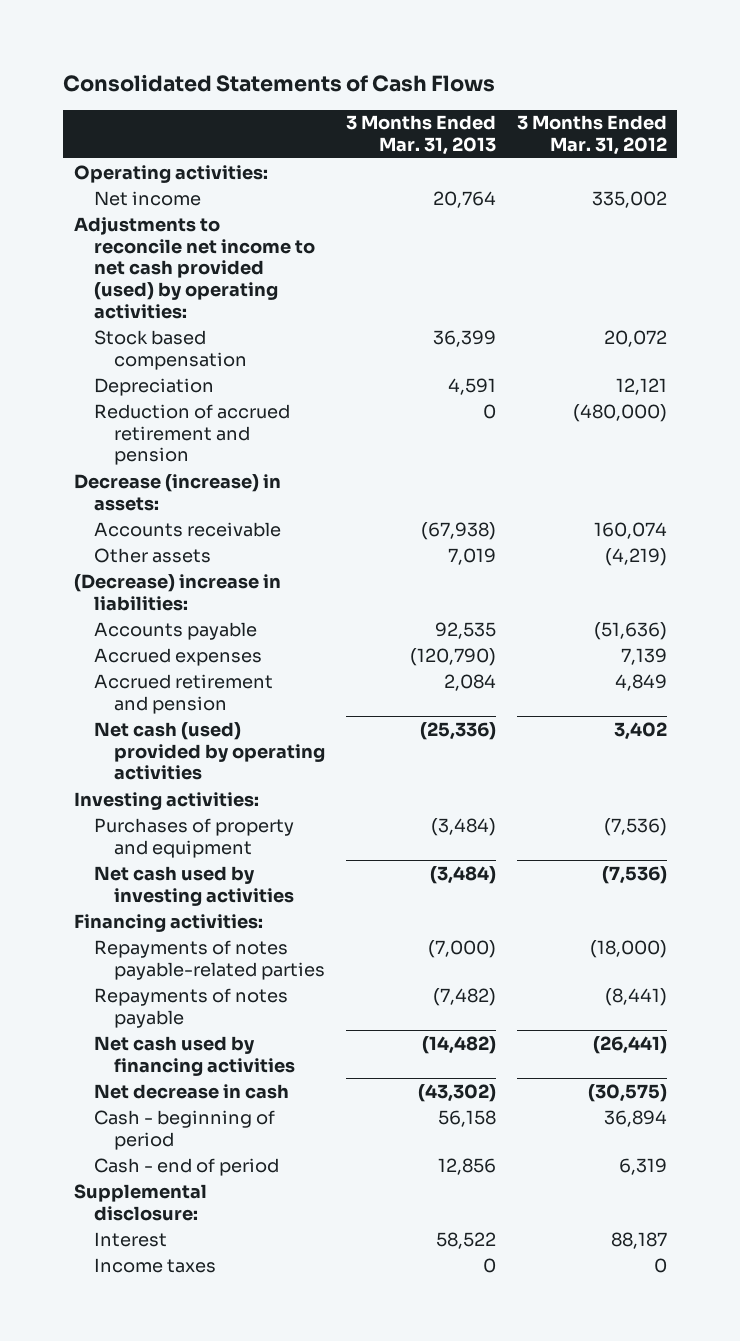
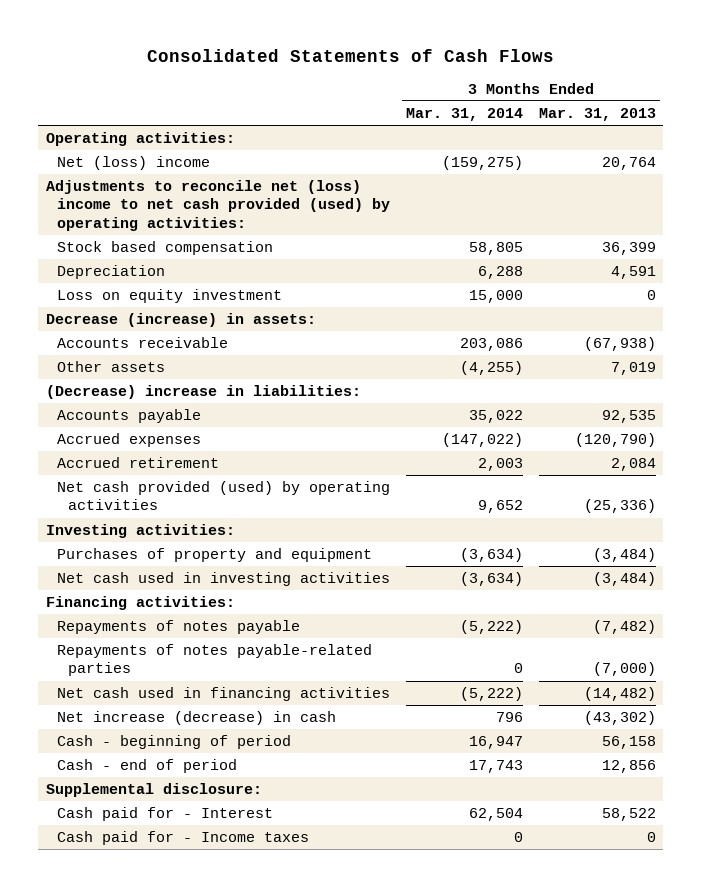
[516,115,667,156] 3 Months Ended Mar. 31, 2012 -> none
none -> [405,108,523,122] Mar. 31, 2014
[93,190,201,206] Net income -> [57,156,211,171] Net (loss) income
[73,216,315,319] Adjustments to reconcile net income to net cash provided (used) by operating activities: -> [46,180,391,231] Adjustments to reconcile net (loss) income to net cash provided (used) by operating activities:
[93,403,290,466] Reduction of accrued retirement and pension -> none
none -> [57,289,283,304] Loss on equity investment
[93,673,273,714] Accrued retirement and pension -> [57,457,220,469] Accrued retirement
[93,721,326,781] Net cash (used) provided by operating activities -> [57,481,391,511] Net cash provided (used) by operating activities
[93,865,295,906] Net cash used by investing activities -> [57,572,391,587] Net cash used in investing activities
[93,939,326,980] Repayments of notes payable-related parties -> [57,644,373,677] Repayments of notes payable-related parties
[93,1035,296,1076] Net cash used by financing activities -> [57,687,391,702] Net cash used in financing activities
[93,1083,289,1099] Net decrease in cash -> [57,711,337,726] Net increase (decrease) in cash
[93,1231,167,1247] Interest -> [57,807,274,822] Cash paid for - Interest
[93,1257,216,1273] Income taxes -> [57,831,310,846] Cash paid for - Income taxes

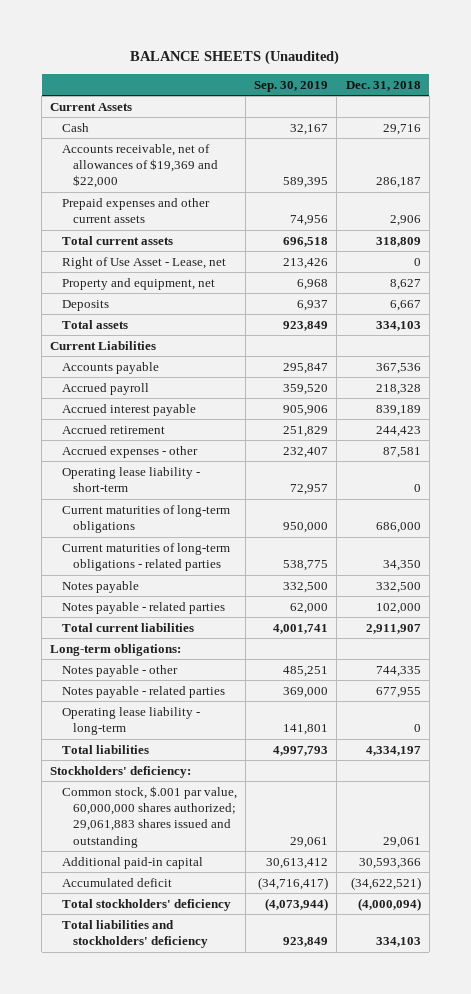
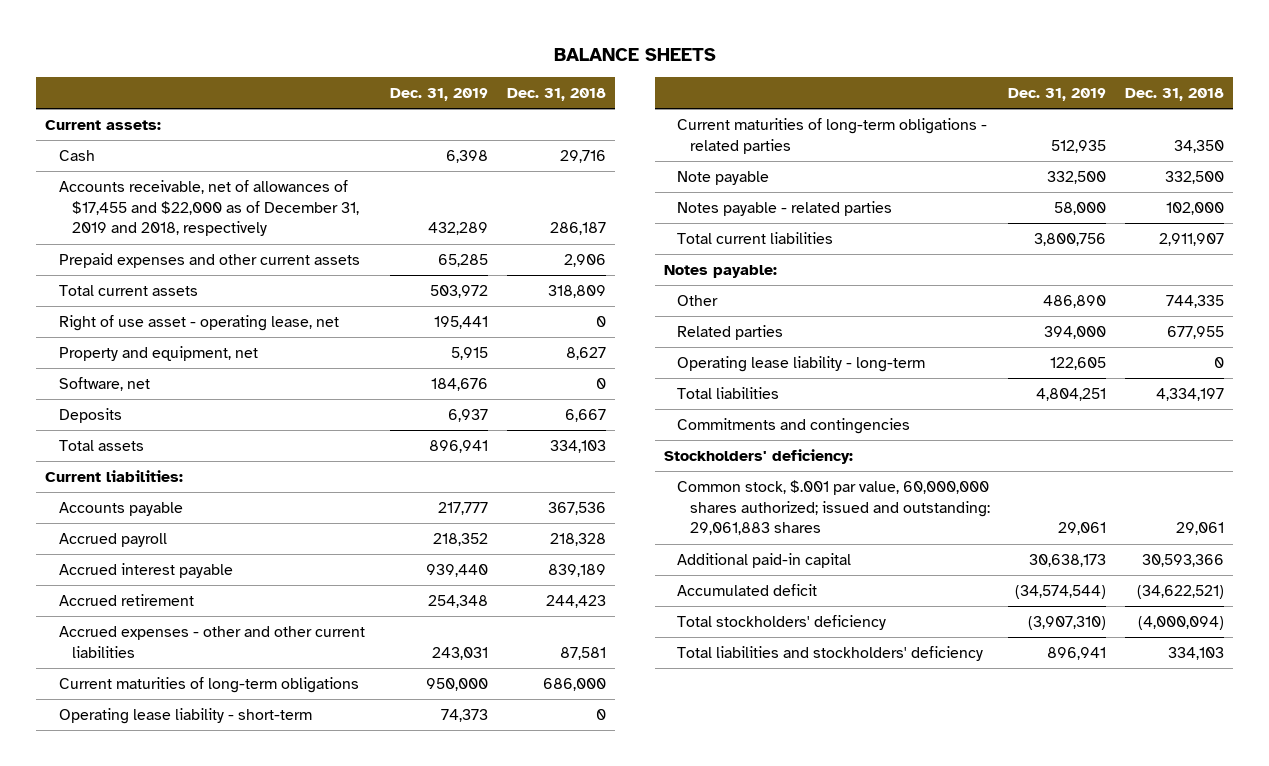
[130,50,340,66] BALANCE SHEETS (Unaudited) -> [553,48,716,62] BALANCE SHEETS
[254,80,329,92] Sep. 30, 2019 -> none
none -> [390,87,489,101] Dec. 31, 2019
[50,102,133,111] Current Assets -> [45,120,162,131] Current assets:
[61,143,219,189] Accounts receivable, net of allowances of $19,369 and $22,000 -> [58,180,359,237] Accounts receivable, net of allowances of $17,455 and $22,000 as of December 31, 2019 and 2018, respectively
[61,256,226,269] Right of Use Asset - Lease, net -> [58,315,339,332] Right of use asset - operating lease, net
none -> [58,377,150,392] Software, net
[50,340,157,350] Current Liabilities -> [45,470,184,483] Current liabilities:
[61,445,198,458] Accrued expenses - other -> [58,626,365,658] Accrued expenses - other and other current liabilities
[61,466,200,493] Operating lease liability - short-term -> [58,708,312,725] Operating lease liability - short-term
[61,580,139,593] Notes payable -> [676,171,769,186] Note payable
[50,643,182,656] Long-term obligations: -> none
none -> [663,265,777,279] Notes payable:
[61,664,178,677] Notes payable - other -> [676,295,718,307] Other
[61,685,225,698] Notes payable - related parties -> [676,325,783,341] Related parties
none -> [676,418,910,435] Commitments and contingencies
[61,785,237,848] Common stock, $.001 par value, 60,000,000 shares authorized; 29,061,883 shares issued and outstanding -> [676,480,991,536] Common stock, $.001 par value, 60,000,000 shares authorized; issued and outstanding: 29,061,883 shares

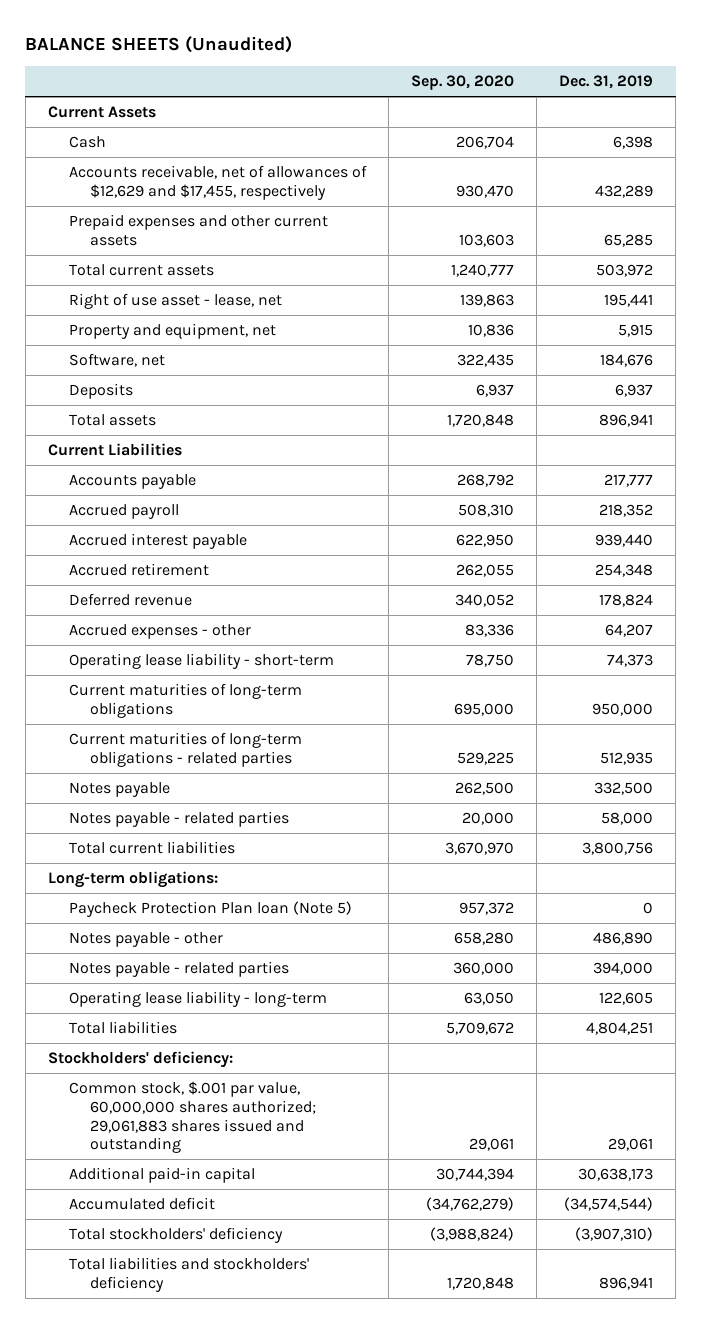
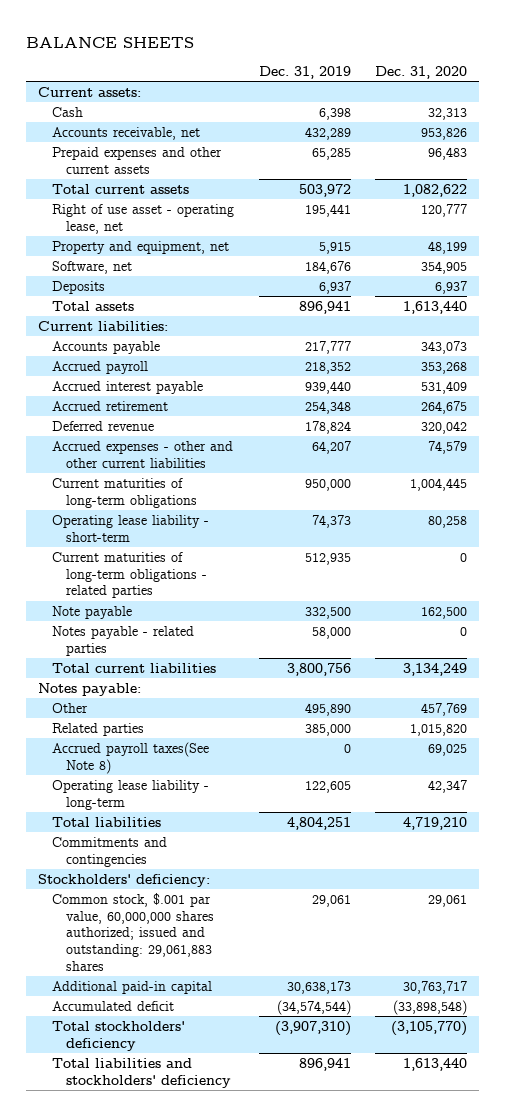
[25,36,293,54] BALANCE SHEETS (Unaudited) -> [26,36,195,48] BALANCE SHEETS
[411,75,515,91] Sep. 30, 2020 -> none
none -> [374,66,467,80] Dec. 31, 2020
[47,106,156,119] Current Assets -> [38,86,142,97] Current assets:
[68,165,367,200] Accounts receivable, net of allowances of $12,629 and $17,455, respectively -> [52,126,201,140] Accounts receivable, net
[68,293,282,310] Right of use asset - lease, net -> [52,203,235,234] Right of use asset - operating lease, net
[47,443,182,457] Current Liabilities -> [38,320,169,331] Current liabilities:
[68,624,251,640] Accrued expenses - other -> [52,440,234,468] Accrued expenses - other and other current liabilities
[68,653,334,670] Operating lease liability - short-term -> [52,514,210,542] Operating lease liability - short-term
[68,782,170,798] Notes payable -> [52,605,133,619] Note payable
[47,871,218,889] Long-term obligations: -> none
[68,901,352,918] Paycheck Protection Plan loan (Note 5) -> none
none -> [38,682,142,696] Notes payable:
[68,932,223,948] Notes payable - other -> [52,702,89,713] Other
[593,932,654,946] 486,890 -> [304,702,351,716] 495,890
[68,961,289,978] Notes payable - related parties -> [52,722,145,736] Related parties
[593,962,654,976] 394,000 -> [304,723,351,736] 385,000
none -> [52,741,210,774] Accrued payroll taxes(See Note 8)
none -> [52,836,168,867] Commitments and contingencies
[68,1081,317,1154] Common stock, $.001 par value, 60,000,000 shares authorized; 29,061,883 shares issued and outstanding -> [52,892,215,971] Common stock, $.001 par value, 60,000,000 shares authorized; issued and outstanding: 29,061,883 shares

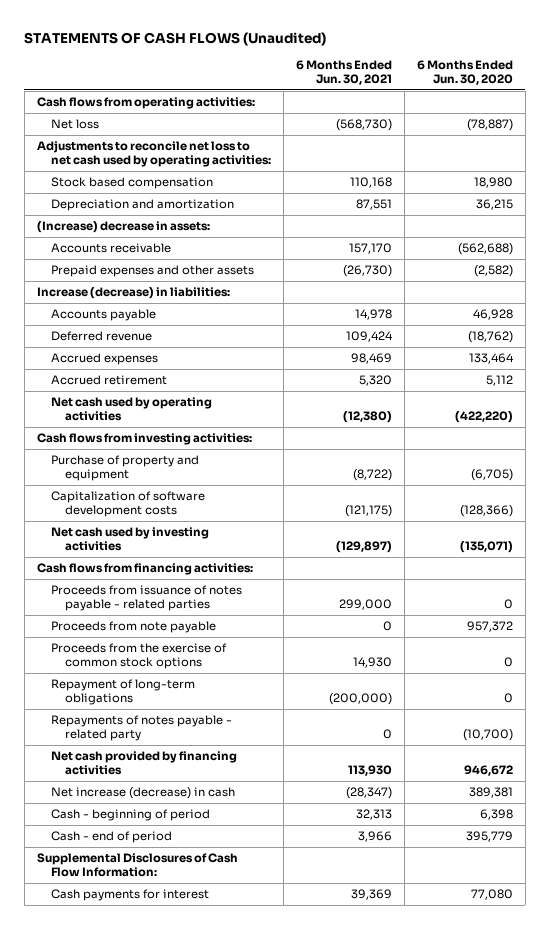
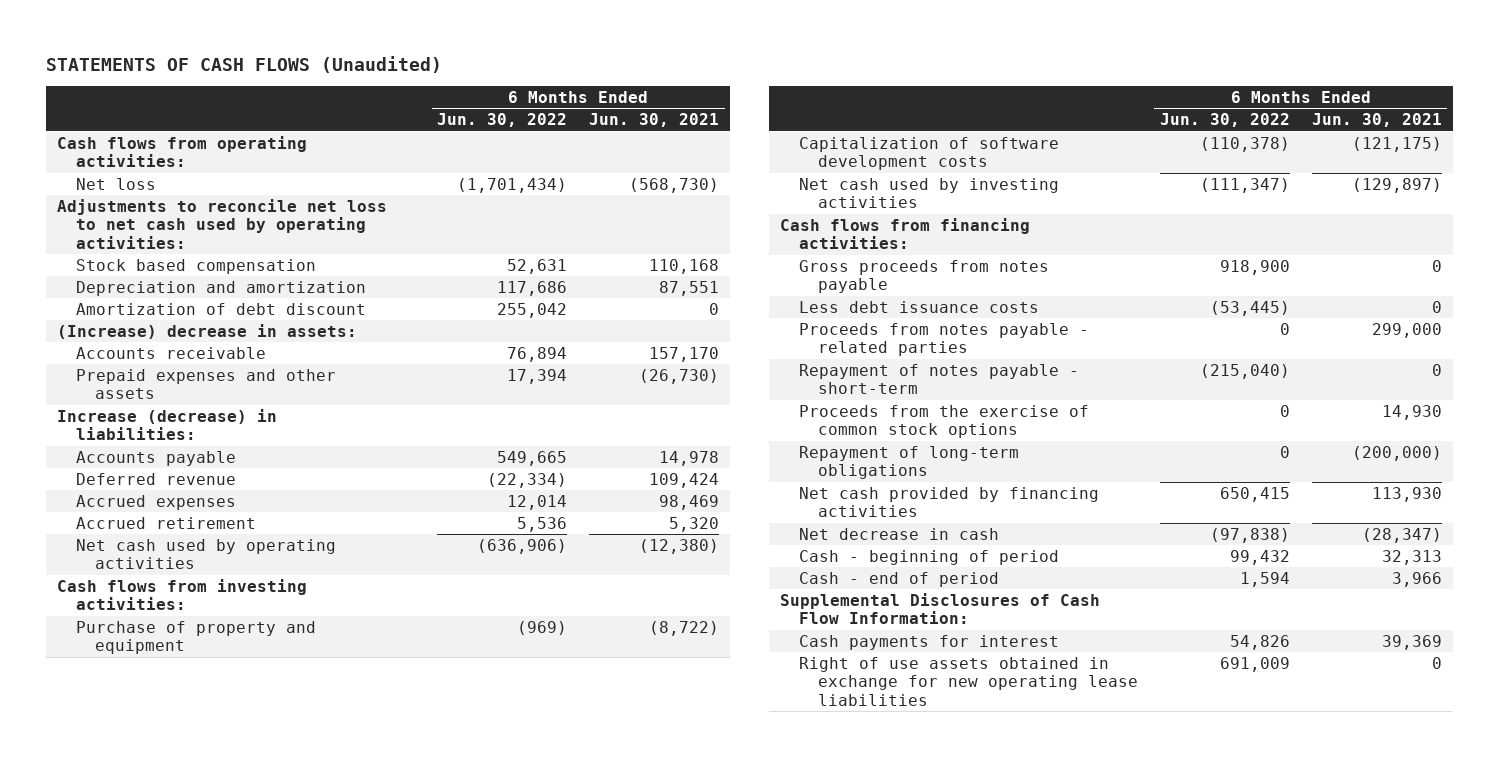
[416,60,513,86] 6 Months Ended Jun. 30, 2020 -> none
none -> [437,113,568,128] Jun. 30, 2022
none -> [76,302,367,315] Amortization of debt discount
[50,585,242,611] Proceeds from issuance of notes payable - related parties -> none
none -> [799,259,1050,294] Gross proceeds from notes payable
none -> [799,300,1040,313] Less debt issuance costs
[50,621,216,634] Proceeds from note payable -> [799,322,1090,357] Proceeds from notes payable - related parties
[382,621,392,632] 0 -> [1371,322,1442,338] 299,000
none -> [799,363,1080,395] Repayment of notes payable - short-term
[50,715,232,741] Repayments of notes payable - related party -> none
[50,787,235,800] Net increase (decrease) in cash -> [799,527,1000,540] Net decrease in cash
none -> [799,656,1138,706] Right of use assets obtained in exchange for new operating lease liabilities

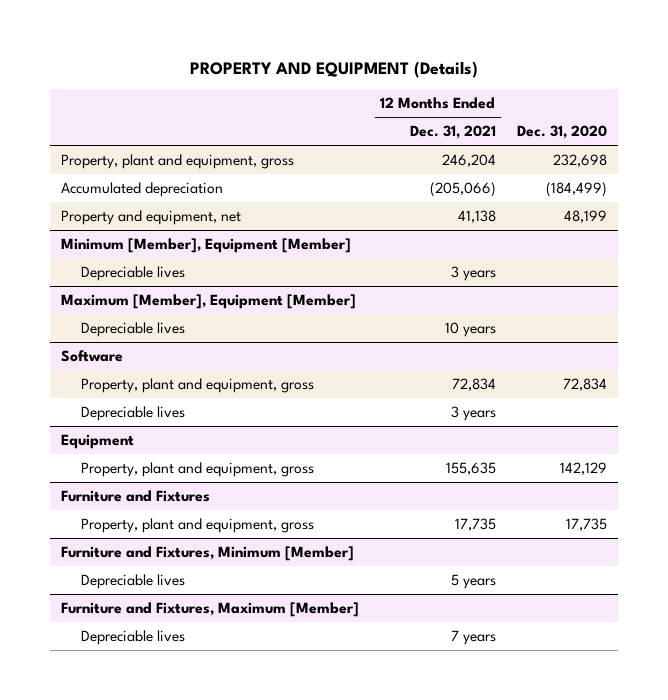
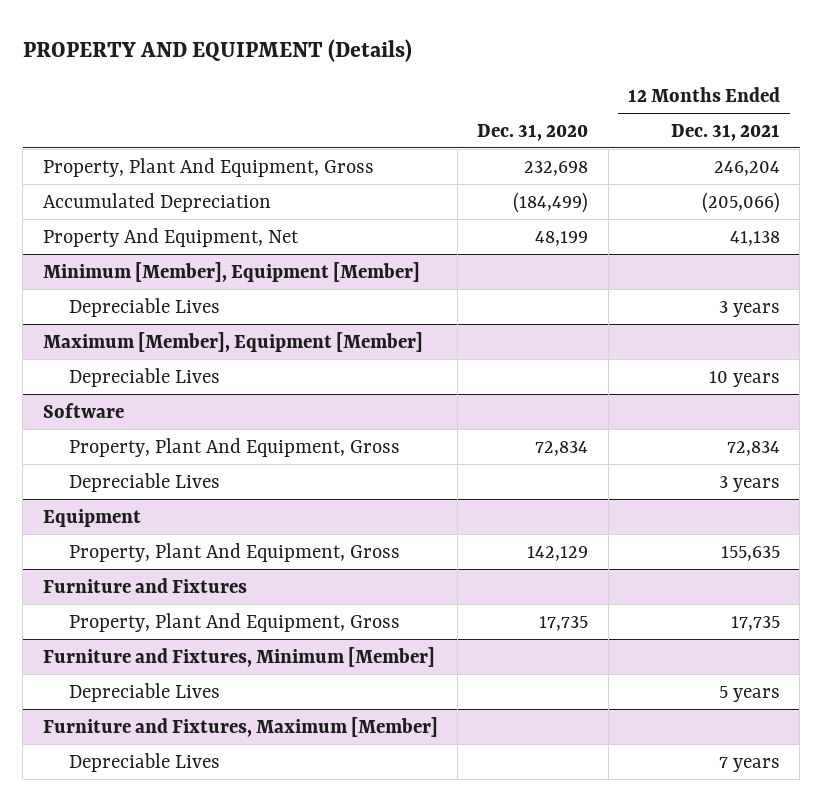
[60,154,294,170] Property, plant and equipment, gross -> [42,157,374,177] Property, Plant And Equipment, Gross
[60,182,223,198] Accumulated depreciation -> [42,192,271,212] Accumulated Depreciation
[60,210,241,226] Property and equipment, net -> [42,227,299,247] Property And Equipment, Net
[81,266,186,282] Depreciable lives -> [69,297,221,317] Depreciable Lives
[81,322,186,338] Depreciable lives -> [69,367,221,387] Depreciable Lives
[81,378,315,394] Property, plant and equipment, gross -> [69,437,401,457] Property, Plant And Equipment, Gross
[81,406,186,422] Depreciable lives -> [69,472,221,492] Depreciable Lives
[81,462,315,478] Property, plant and equipment, gross -> [69,542,401,562] Property, Plant And Equipment, Gross
[81,518,315,534] Property, plant and equipment, gross -> [69,612,401,632] Property, Plant And Equipment, Gross
[81,574,186,590] Depreciable lives -> [69,682,221,702] Depreciable Lives
[81,630,186,646] Depreciable lives -> [69,752,221,772] Depreciable Lives

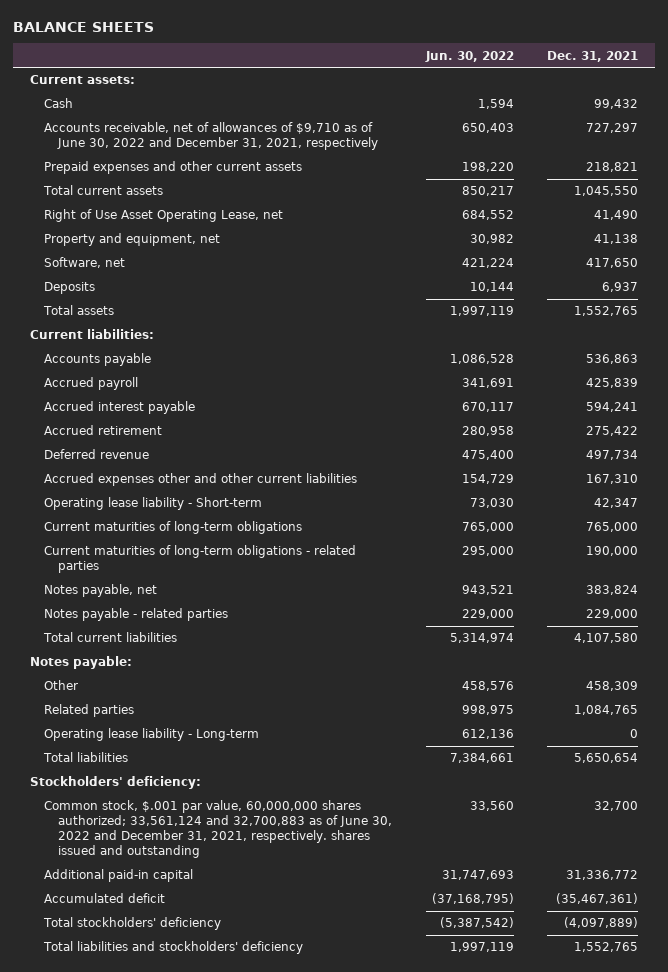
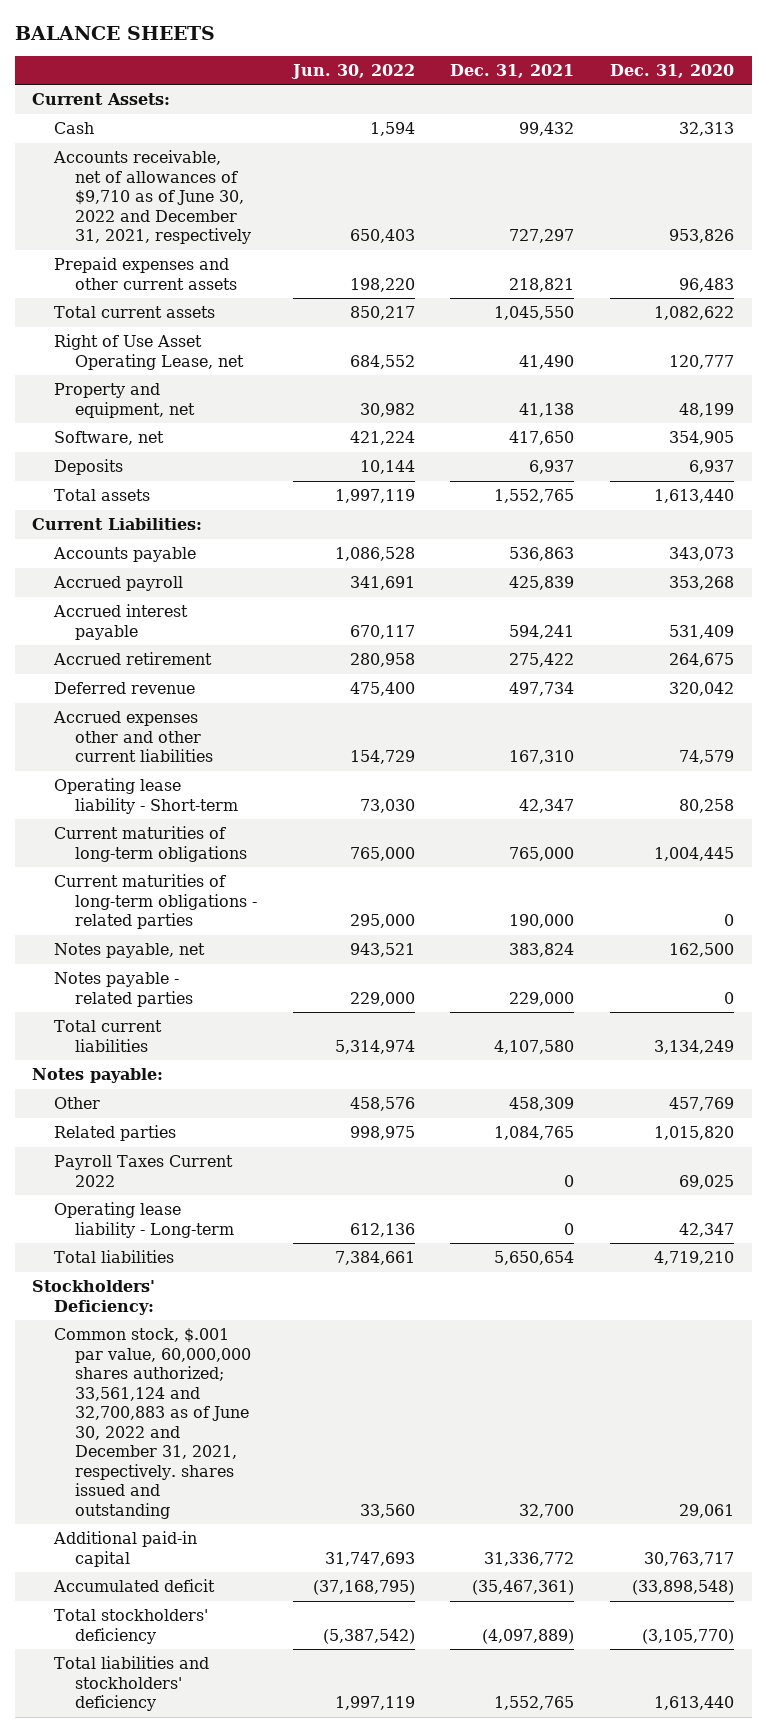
none -> [609,64,734,79] Dec. 31, 2020
[30,75,136,85] Current assets: -> [32,93,171,106] Current Assets:
[30,329,155,340] Current liabilities: -> [32,518,203,531] Current Liabilities:
none -> [53,1155,233,1187] Payroll Taxes Current 2022
[30,776,202,790] Stockholders' deficiency: -> [32,1280,156,1315] Stockholders' Deficiency:

